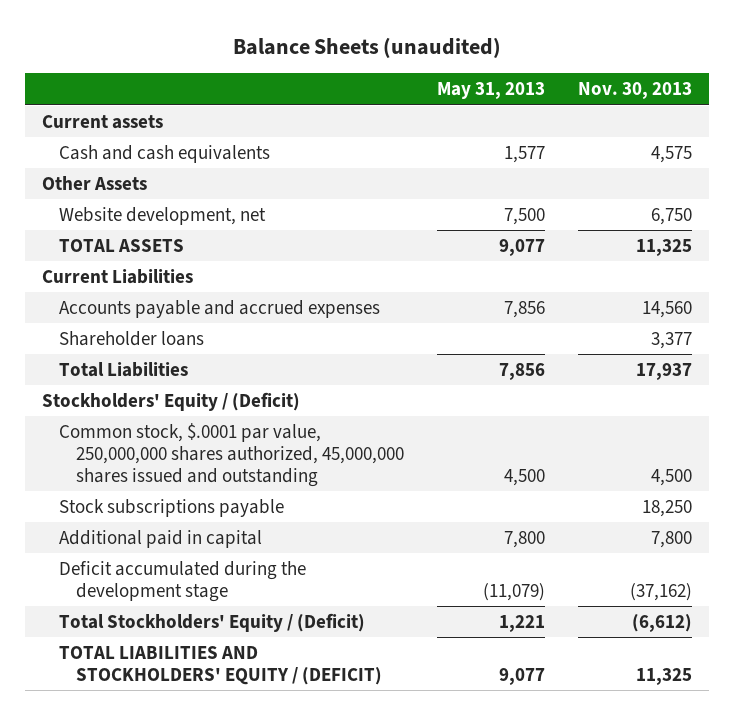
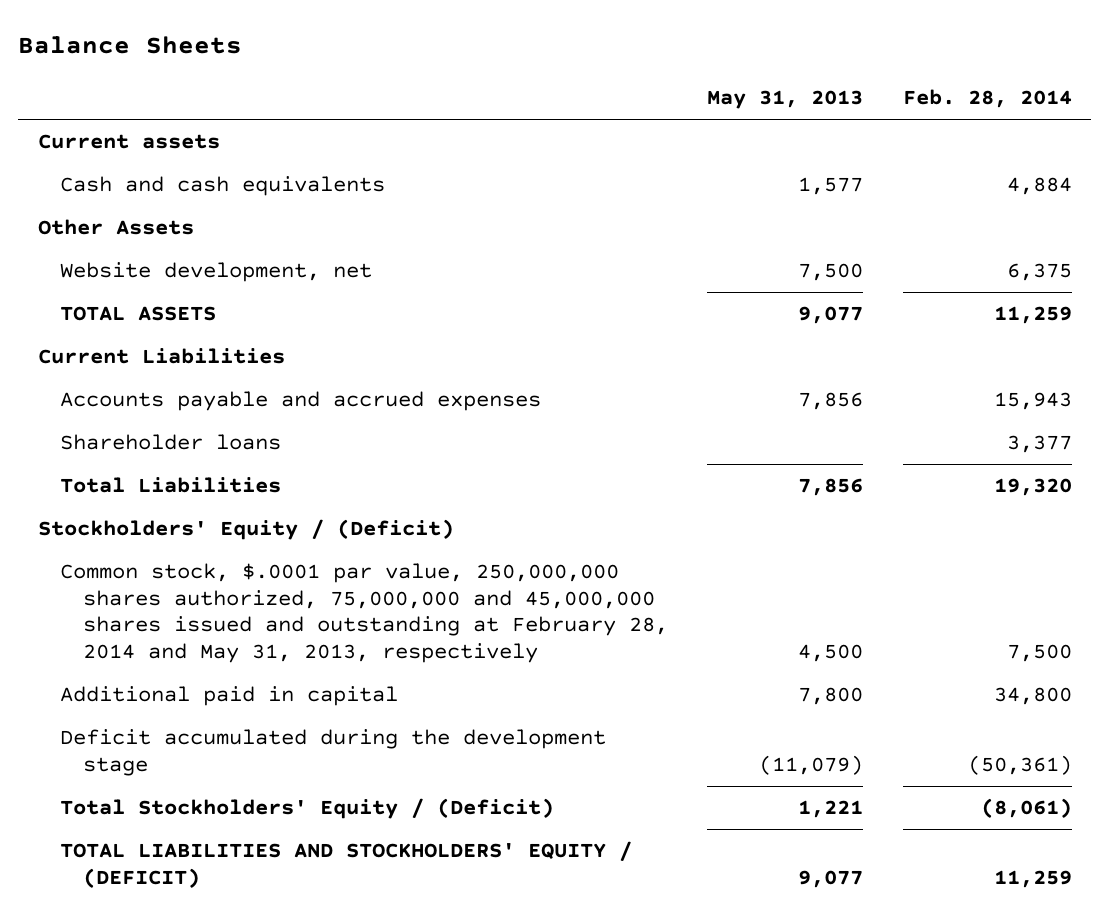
[232,37,501,59] Balance Sheets (unaudited) -> [18,36,243,55] Balance Sheets
[578,82,693,100] Nov. 30, 2013 -> none
none -> [902,89,1072,109] Feb. 28, 2014
[58,498,284,517] Stock subscriptions payable -> none
[58,422,405,487] Common stock, $.0001 par value, 250,000,000 shares authorized, 45,000,000 shares issued and outstanding -> [60,563,668,664] Common stock, $.0001 par value, 250,000,000 shares authorized, 75,000,000 and 45,000,000 shares issued and outstanding at February 28, 2014 and May 31, 2013, respectively

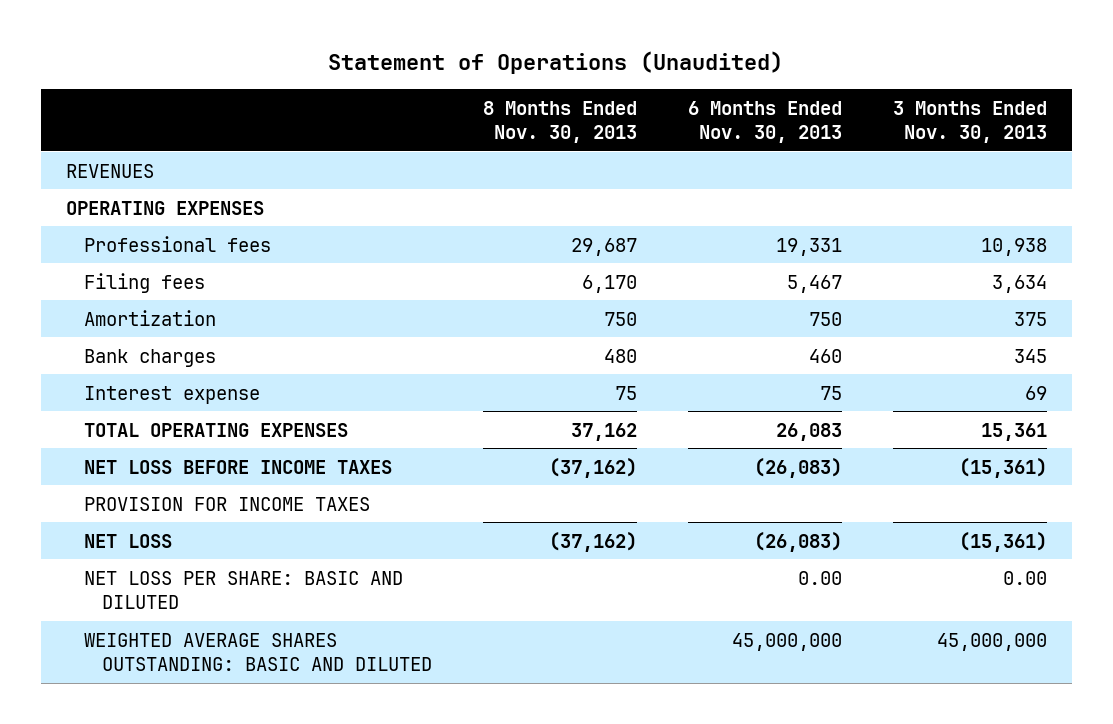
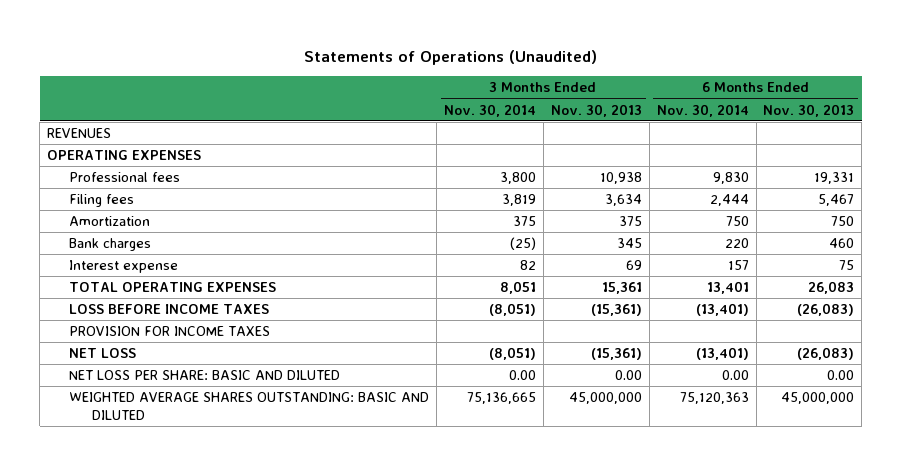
[328,51,784,75] Statement of Operations (Unaudited) -> [303,50,597,66] Statements of Operations (Unaudited)
[483,100,638,143] 8 Months Ended Nov. 30, 2013 -> none
none -> [444,103,537,117] Nov. 30, 2014
none -> [656,103,749,117] Nov. 30, 2014
[84,459,393,474] NET LOSS BEFORE INCOME TAXES -> [69,303,270,314] LOSS BEFORE INCOME TAXES

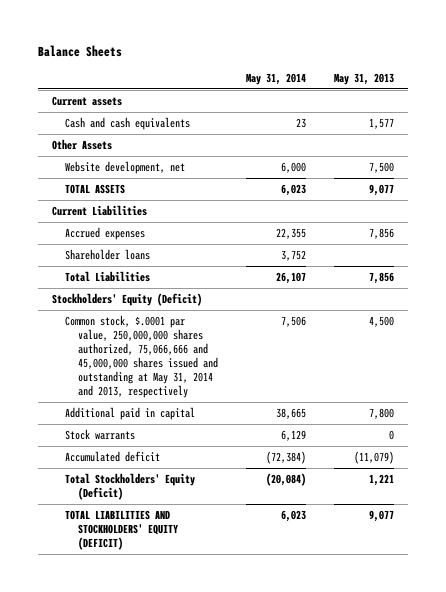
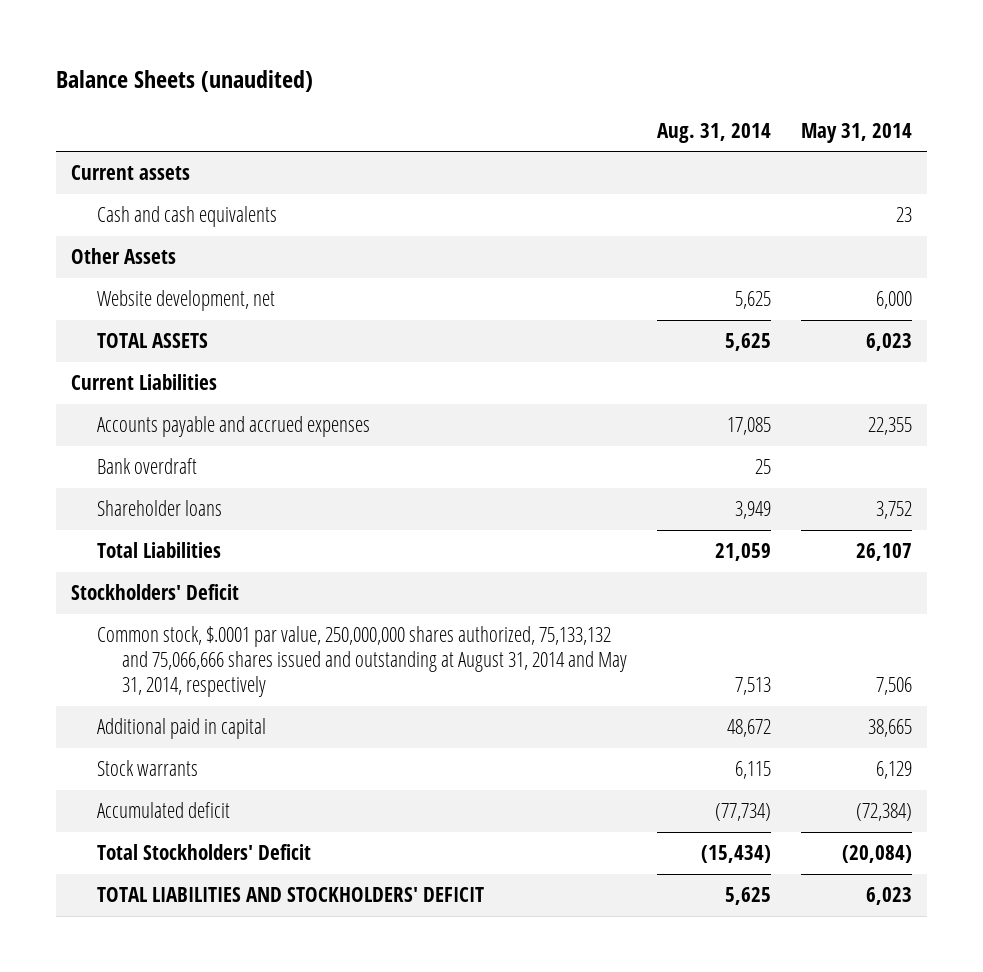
[37,44,122,57] Balance Sheets -> [55,70,313,93] Balance Sheets (unaudited)
[334,72,395,85] May 31, 2013 -> none
none -> [657,122,772,143] Aug. 31, 2014
[64,226,145,240] Accrued expenses -> [96,416,370,438] Accounts payable and accrued expenses
none -> [96,458,197,475] Bank overdraft
[52,292,203,306] Stockholders' Equity (Deficit) -> [70,584,239,601] Stockholders' Deficit
[64,314,218,398] Common stock, $.0001 par value, 250,000,000 shares authorized, 75,066,666 and 45,000,000 shares issued and outstanding at May 31, 2014 and 2013, respectively -> [96,626,628,698] Common stock, $.0001 par value, 250,000,000 shares authorized, 75,133,132 and 75,066,666 shares issued and outstanding at August 31, 2014 and May 31, 2014, respectively
[64,472,195,500] Total Stockholders' Equity (Deficit) -> [96,844,311,861] Total Stockholders' Deficit
[64,509,178,550] TOTAL LIABILITIES AND STOCKHOLDERS' EQUITY (DEFICIT) -> [96,887,484,903] TOTAL LIABILITIES AND STOCKHOLDERS' DEFICIT

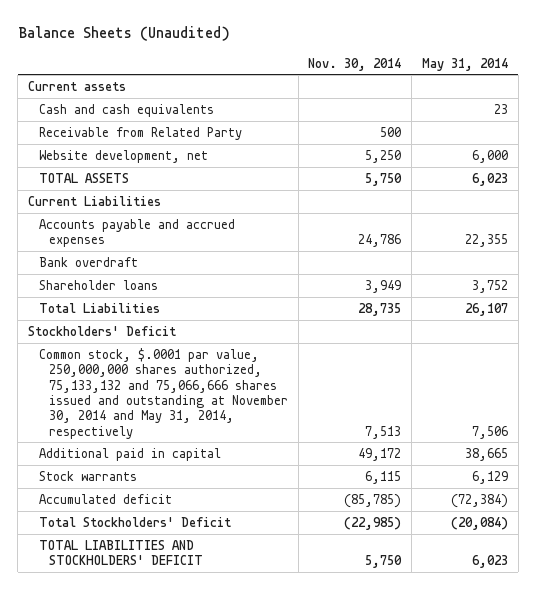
[55,70,313,93] Balance Sheets (unaudited) -> [17,26,230,42] Balance Sheets (Unaudited)
[657,122,772,143] Aug. 31, 2014 -> none
none -> [308,57,402,71] Nov. 30, 2014
[70,248,176,265] Other Assets -> none
none -> [38,126,242,140] Receivable from Related Party
[96,626,628,698] Common stock, $.0001 par value, 250,000,000 shares authorized, 75,133,132 and 75,066,666 shares issued and outstanding at August 31, 2014 and May 31, 2014, respectively -> [38,347,289,439] Common stock, $.0001 par value, 250,000,000 shares authorized, 75,133,132 and 75,066,666 shares issued and outstanding at November 30, 2014 and May 31, 2014, respectively

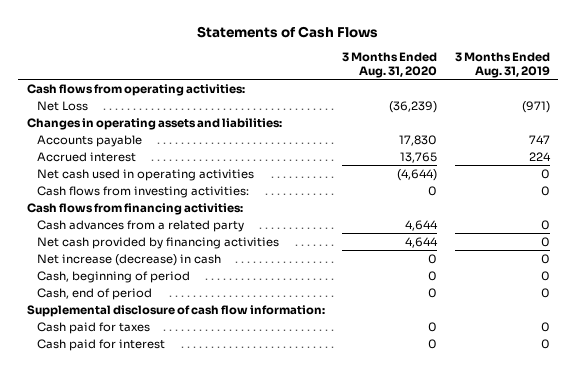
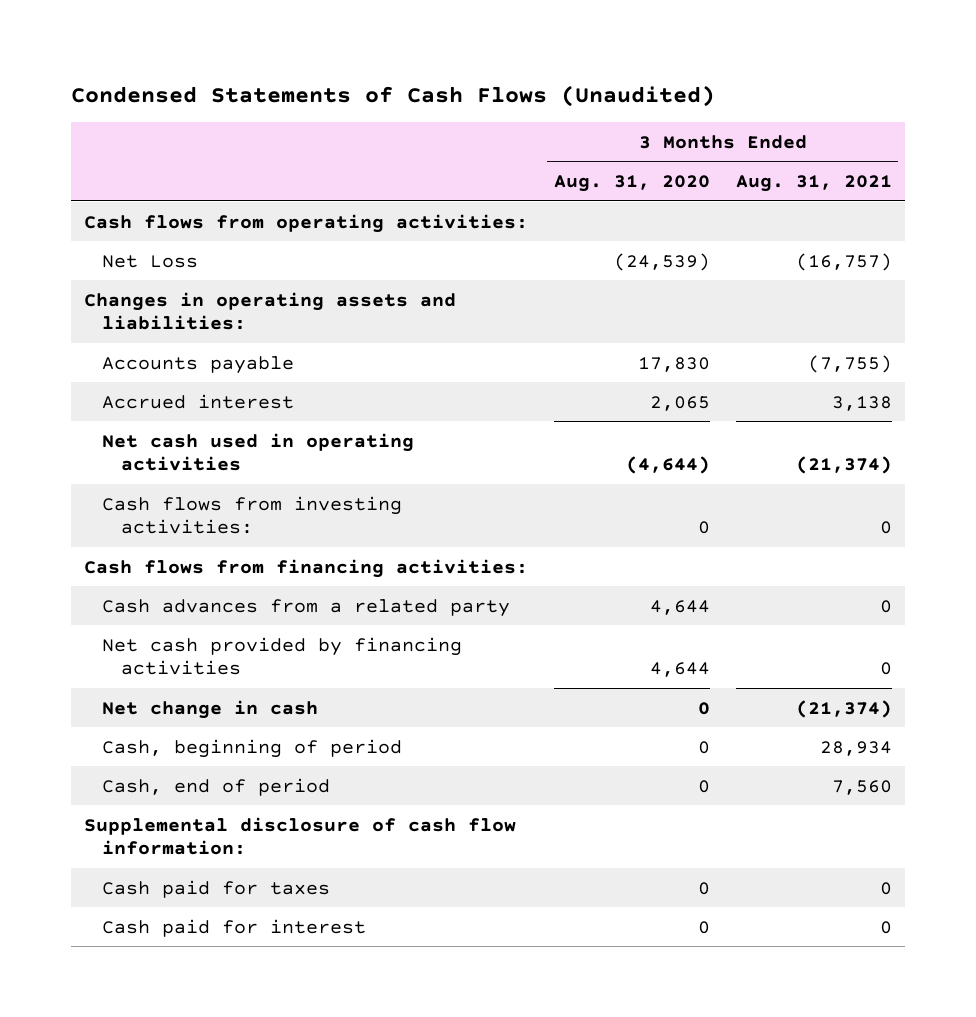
[197,25,379,38] Statements of Cash Flows -> [70,85,715,108] Condensed Statements of Cash Flows (Unaudited)
[454,52,550,78] 3 Months Ended Aug. 31, 2019 -> none
none -> [735,175,892,193] Aug. 31, 2021
[389,100,438,113] (36,239) -> [613,252,710,271] (24,539)
[400,151,438,163] 13,765 -> [649,395,710,411] 2,065
[37,253,222,266] Net increase (decrease) in cash -> [102,699,319,719] Net change in cash

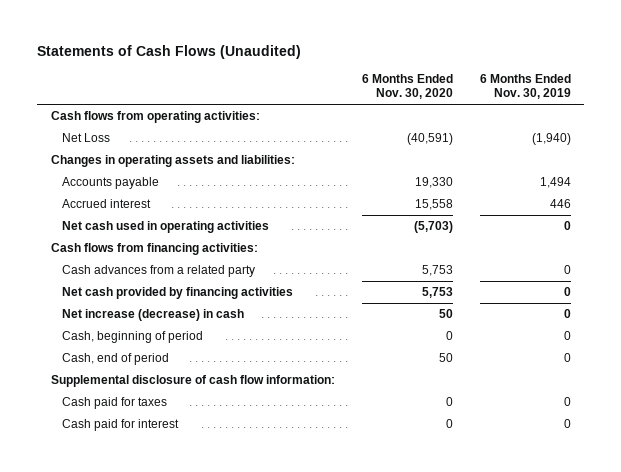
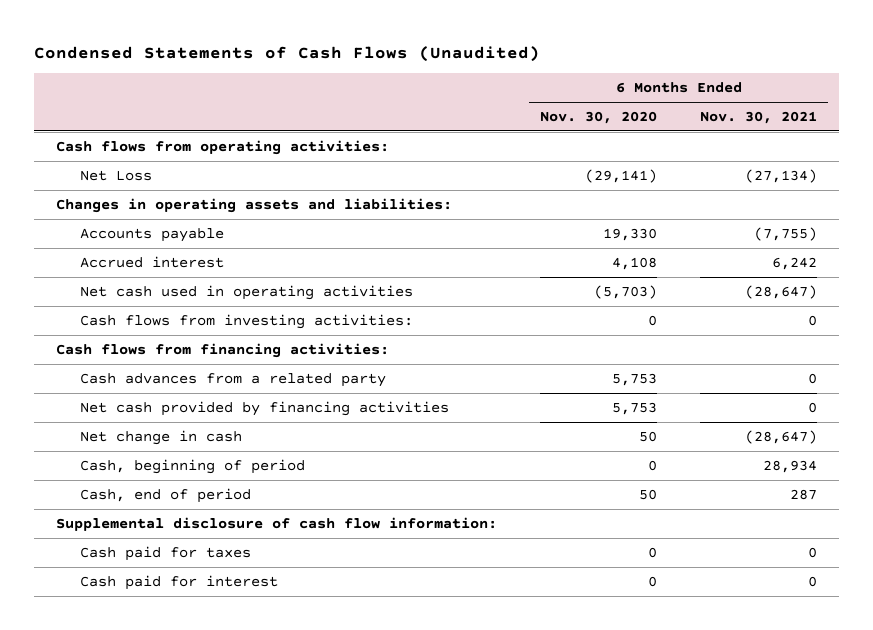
[37,44,302,59] Statements of Cash Flows (Unaudited) -> [34,46,541,63] Condensed Statements of Cash Flows (Unaudited)
[479,74,571,100] 6 Months Ended Nov. 30, 2019 -> none
none -> [700,110,818,124] Nov. 30, 2021
[406,133,453,146] (40,591) -> [585,168,658,183] (29,141)
[414,199,453,211] 15,558 -> [612,256,658,270] 4,108
none -> [79,313,413,329] Cash flows from investing activities:
[62,309,245,322] Net increase (decrease) in cash -> [79,429,242,445] Net change in cash

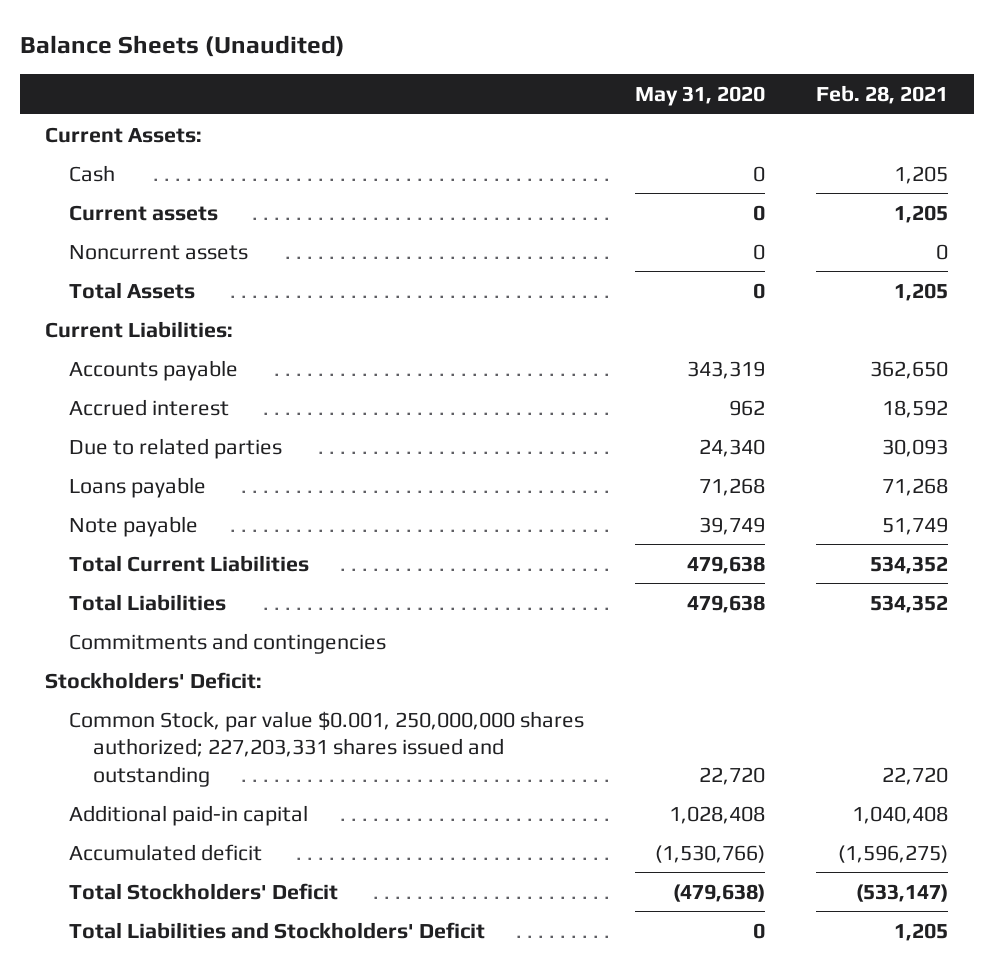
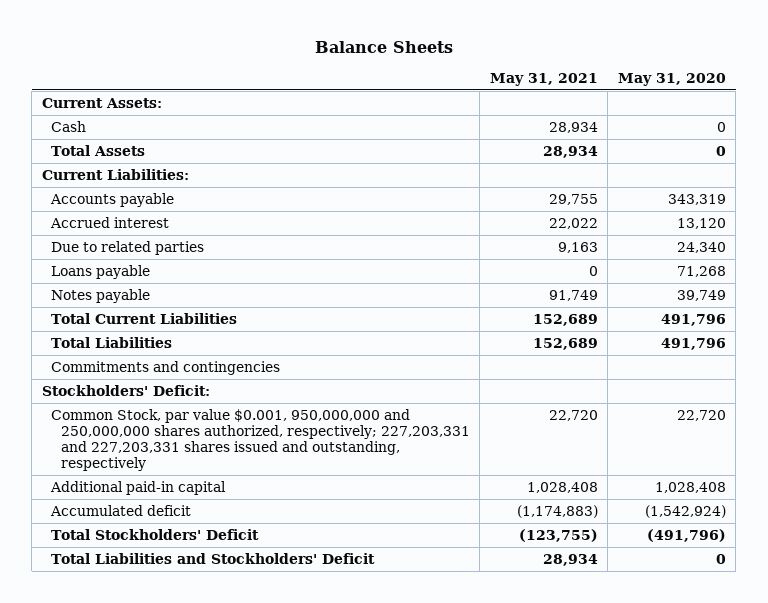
[19,34,345,57] Balance Sheets (Unaudited) -> [314,40,453,53] Balance Sheets
[816,84,949,104] Feb. 28, 2021 -> none
none -> [489,72,598,86] May 31, 2021
[69,204,219,221] Current assets -> none
[69,244,249,260] Noncurrent assets -> none
[729,399,766,416] 962 -> [676,217,726,229] 13,120
[69,515,199,537] Note payable -> [51,288,151,303] Notes payable
[687,555,766,574] 479,638 -> [660,313,726,326] 491,796
[687,594,766,613] 479,638 -> [660,337,726,350] 491,796
[69,710,585,787] Common Stock, par value $0.001, 250,000,000 shares authorized; 227,203,331 shares issued and outstanding -> [51,408,470,472] Common Stock, par value $0.001, 950,000,000 and 250,000,000 shares authorized, respectively; 227,203,331 and 227,203,331 shares issued and outstanding, respectively
[655,844,766,863] (1,530,766) -> [644,504,726,518] (1,542,924)
[673,883,766,902] (479,638) -> [646,528,726,542] (491,796)

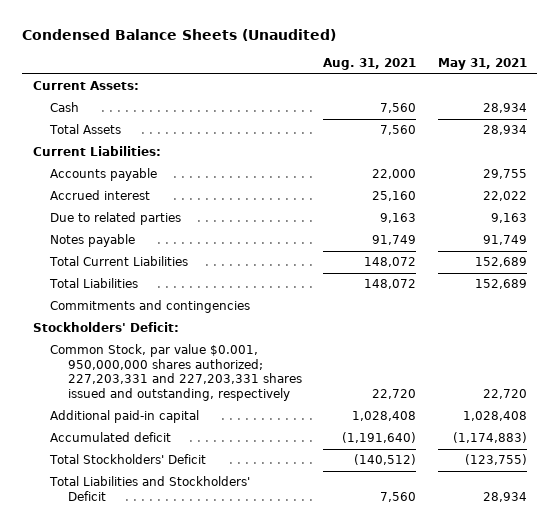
[314,40,453,53] Balance Sheets -> [22,29,337,42] Condensed Balance Sheets (Unaudited)
[617,72,726,86] May 31, 2020 -> none
none -> [323,58,417,71] Aug. 31, 2021
[51,264,151,279] Loans payable -> none
[51,408,470,472] Common Stock, par value $0.001, 950,000,000 and 250,000,000 shares authorized, respectively; 227,203,331 and 227,203,331 shares issued and outstanding, respectively -> [50,344,302,401] Common Stock, par value $0.001, 950,000,000 shares authorized; 227,203,331 and 227,203,331 shares issued and outstanding, respectively

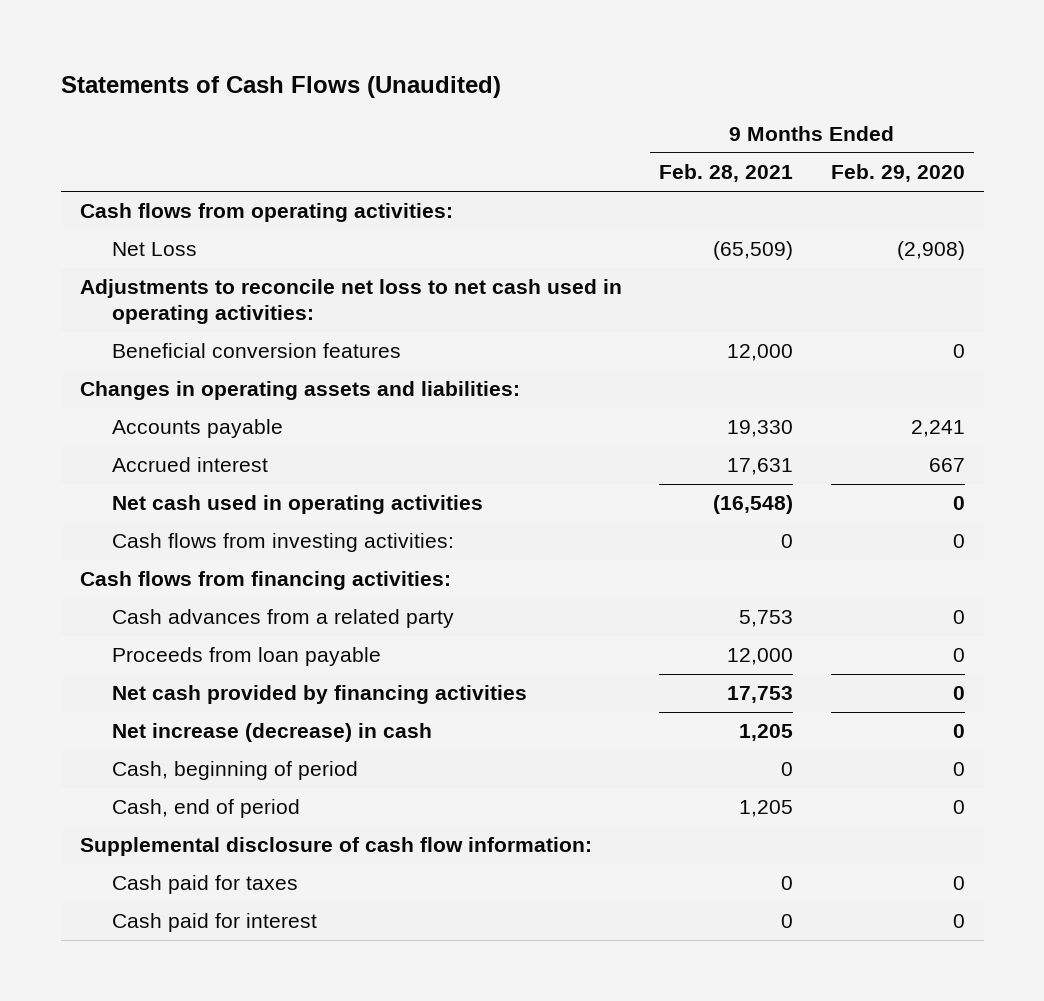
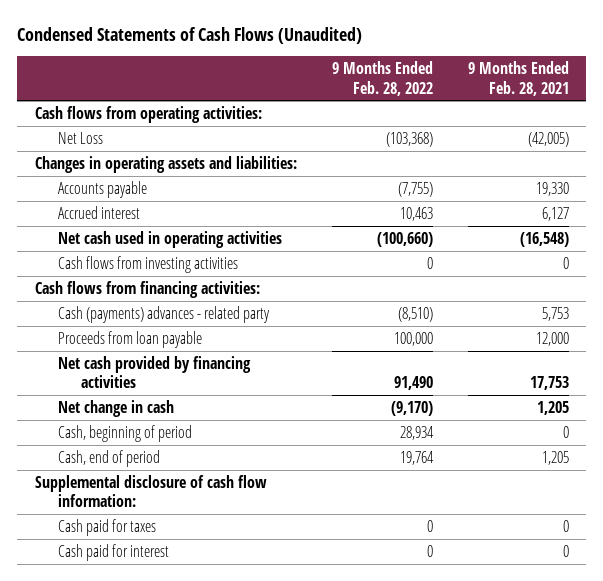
[60,76,501,99] Statements of Cash Flows (Unaudited) -> [17,26,363,44] Condensed Statements of Cash Flows (Unaudited)
[830,164,965,183] Feb. 29, 2020 -> none
none -> [331,61,433,96] 9 Months Ended Feb. 28, 2022
[79,279,622,325] Adjustments to reconcile net loss to net cash used in operating activities: -> none
[111,343,401,359] Beneficial conversion features -> none
[713,241,794,261] (65,509) -> [527,131,569,147] (42,005)
[727,458,794,476] 17,631 -> [541,206,569,221] 6,127
[111,533,454,553] Cash flows from investing activities: -> [57,255,238,273] Cash flows from investing activities
[111,609,454,629] Cash advances from a related party -> [57,305,270,323] Cash (payments) advances - related party
[111,723,432,743] Net increase (decrease) in cash -> [57,399,174,417] Net change in cash

